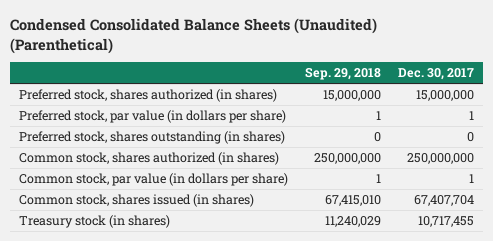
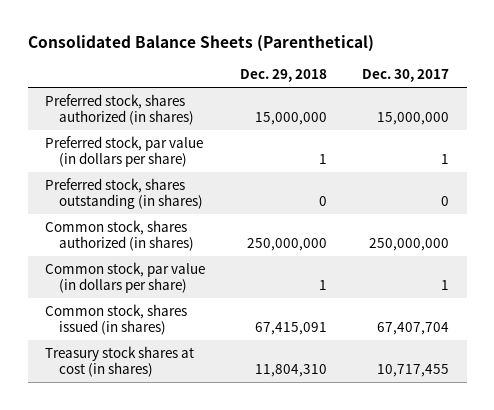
[10,18,378,54] Condensed Consolidated Balance Sheets (Unaudited) (Parenthetical) -> [27,35,374,53] Consolidated Balance Sheets (Parenthetical)
[305,67,382,81] Sep. 29, 2018 -> none
none -> [240,69,328,83] Dec. 29, 2018
[19,214,171,228] Treasury stock (in shares) -> [45,345,195,378] Treasury stock shares at cost (in shares)

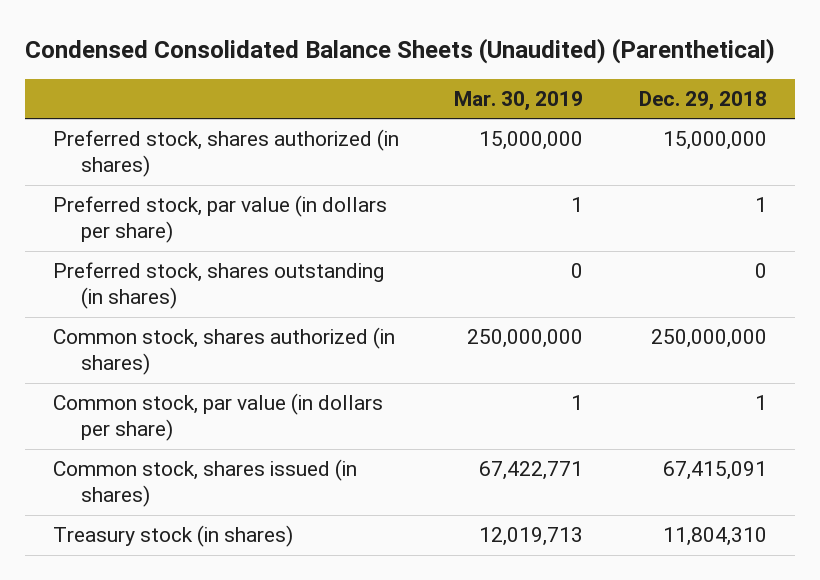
[27,35,374,53] Consolidated Balance Sheets (Parenthetical) -> [25,37,776,64] Condensed Consolidated Balance Sheets (Unaudited) (Parenthetical)
[362,69,450,83] Dec. 30, 2017 -> none
none -> [454,90,584,111] Mar. 30, 2019
[45,345,195,378] Treasury stock shares at cost (in shares) -> [52,525,293,548] Treasury stock (in shares)

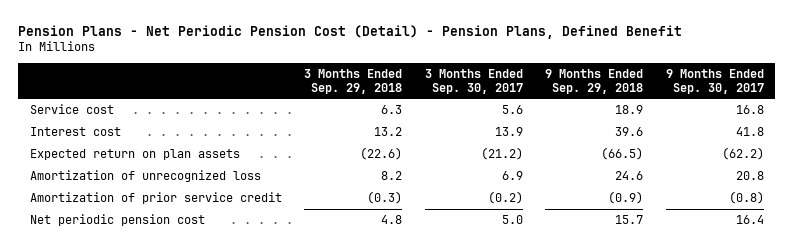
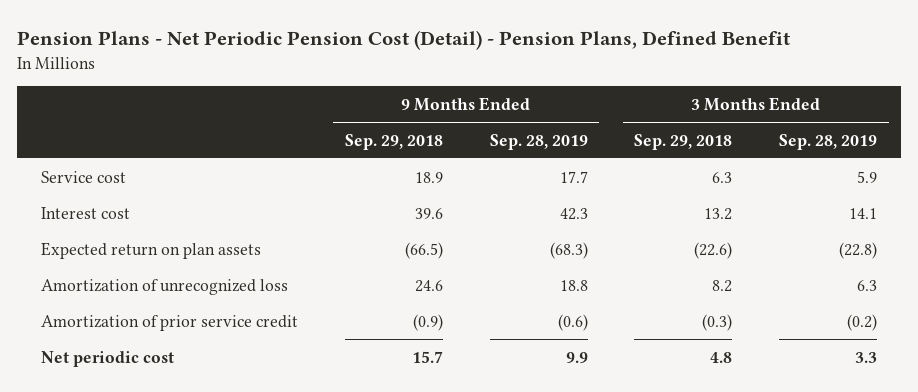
[424,68,523,94] 3 Months Ended Sep. 30, 2017 -> none
[666,68,765,94] 9 Months Ended Sep. 30, 2017 -> none
none -> [489,133,588,150] Sep. 28, 2019
none -> [779,133,878,150] Sep. 28, 2019
[29,213,205,226] Net periodic pension cost -> [40,350,174,367] Net periodic cost

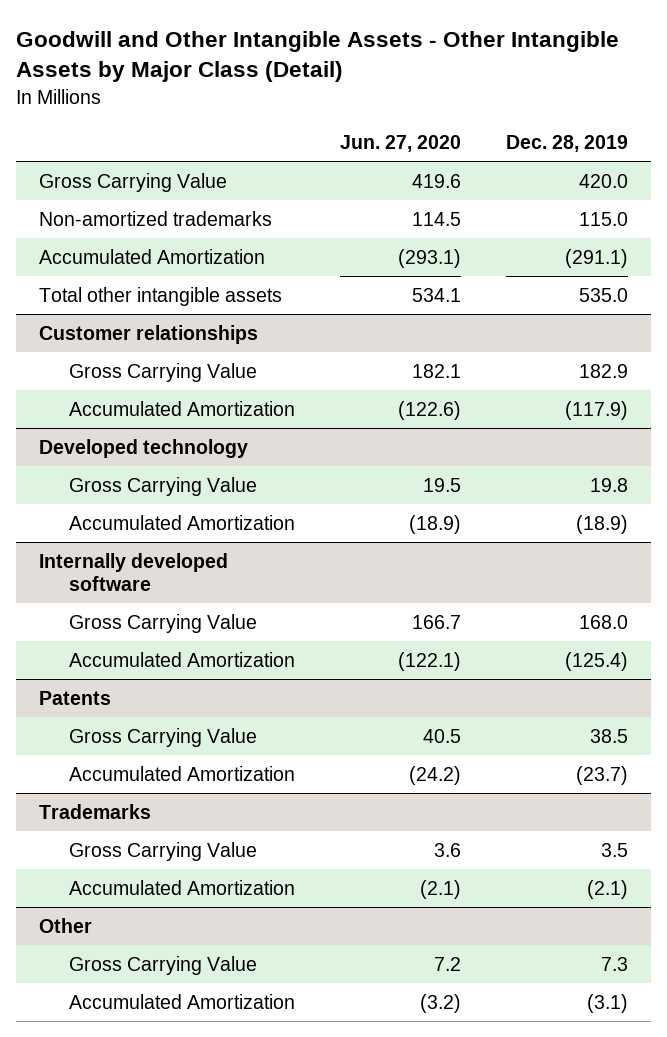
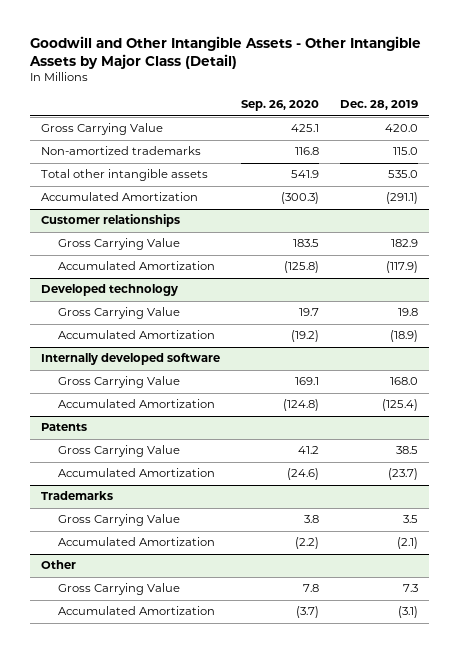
[340,135,462,153] Jun. 27, 2020 -> none
none -> [240,100,319,112] Sep. 26, 2020
[38,248,265,264] Accumulated Amortization -> [40,192,198,202] Accumulated Amortization

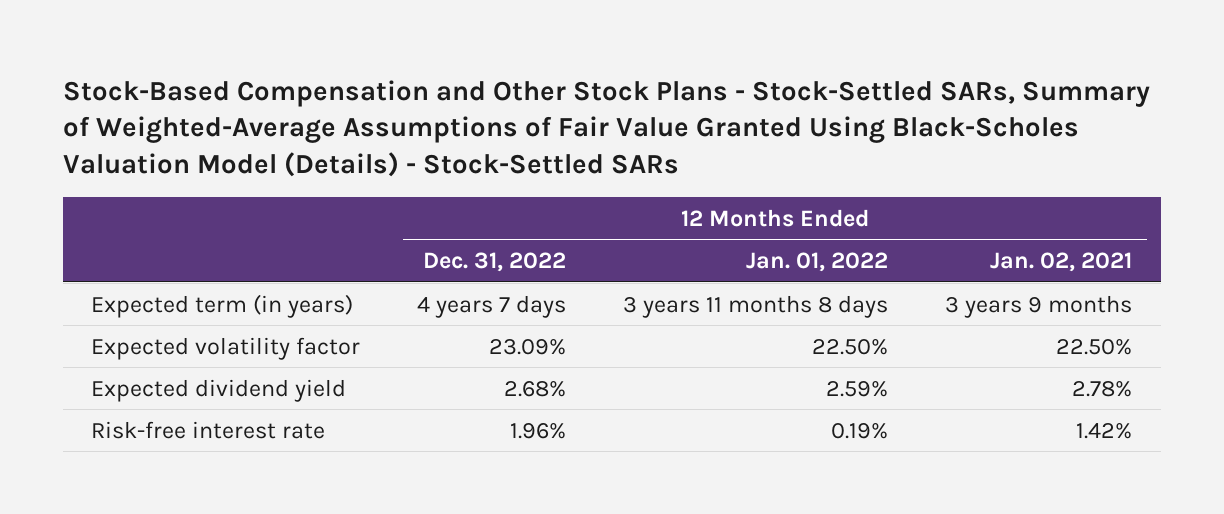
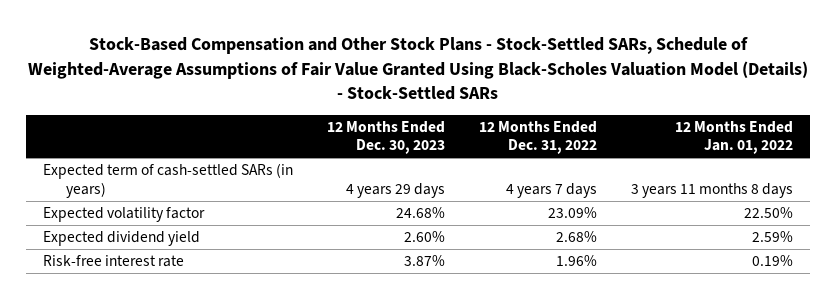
[62,79,1150,178] Stock-Based Compensation and Other Stock Plans - Stock-Settled SARs, Summary of Weighted-Average Assumptions of Fair Value Granted Using Black-Scholes Valuation Model (Details) - Stock-Settled SARs -> [27,37,808,100] Stock-Based Compensation and Other Stock Plans - Stock-Settled SARs, Schedule of Weighted-Average Assumptions of Fair Value Granted Using Black-Scholes Valuation Model (Details) - Stock-Settled SARs
[990,251,1133,272] Jan. 02, 2021 -> none
none -> [326,120,445,155] 12 Months Ended Dec. 30, 2023
[91,293,354,318] Expected term (in years) -> [42,163,293,198] Expected term of cash-settled SARs (in years)

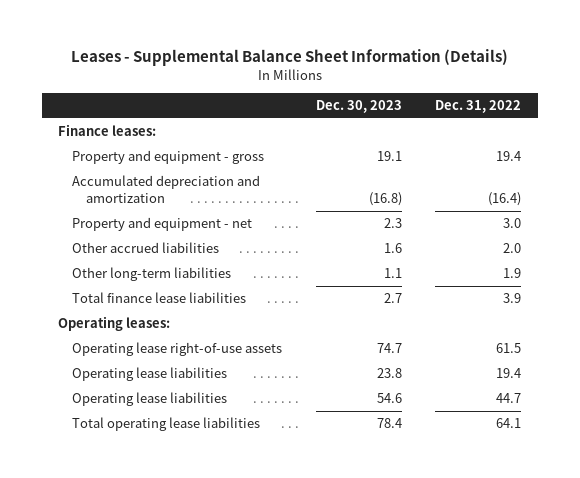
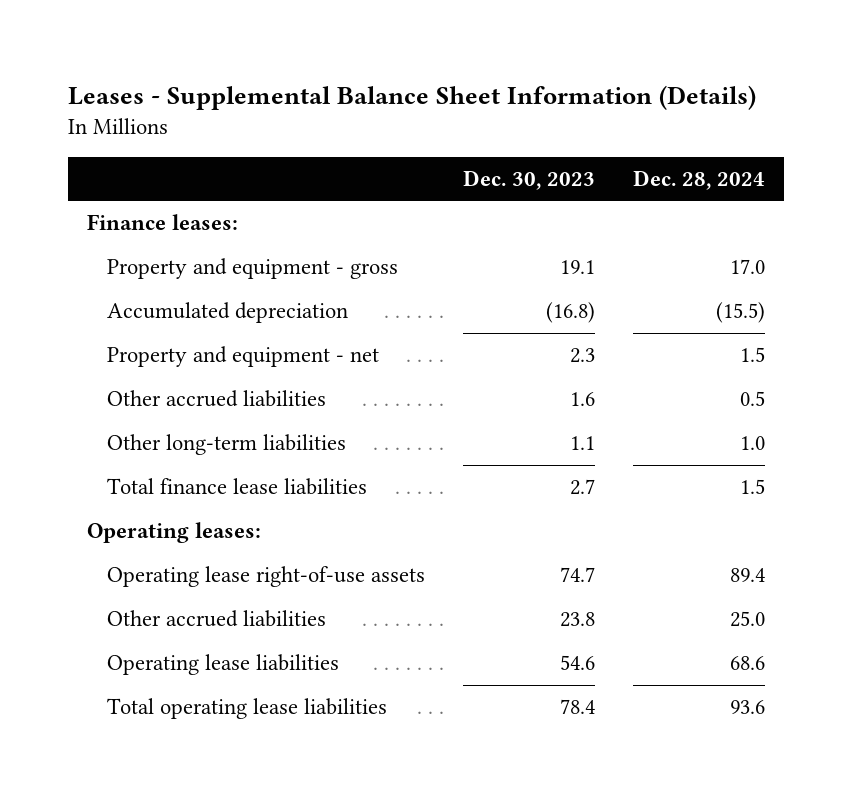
[435,100,522,114] Dec. 31, 2022 -> none
none -> [632,169,765,190] Dec. 28, 2024
[72,175,261,204] Accumulated depreciation and amortization -> [107,302,349,324] Accumulated depreciation
[72,367,228,382] Operating lease liabilities -> [107,610,327,628] Other accrued liabilities

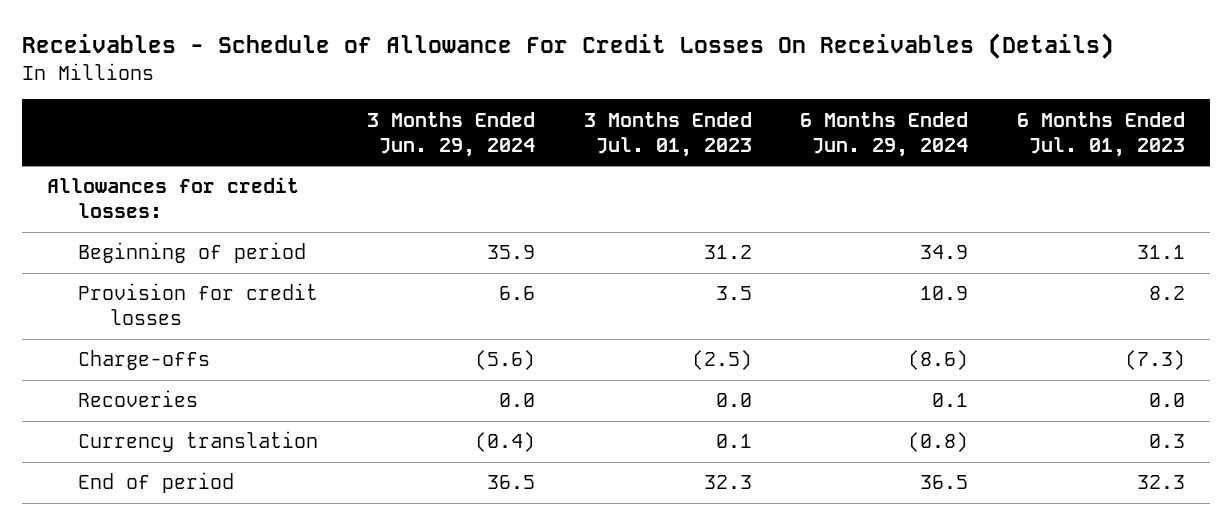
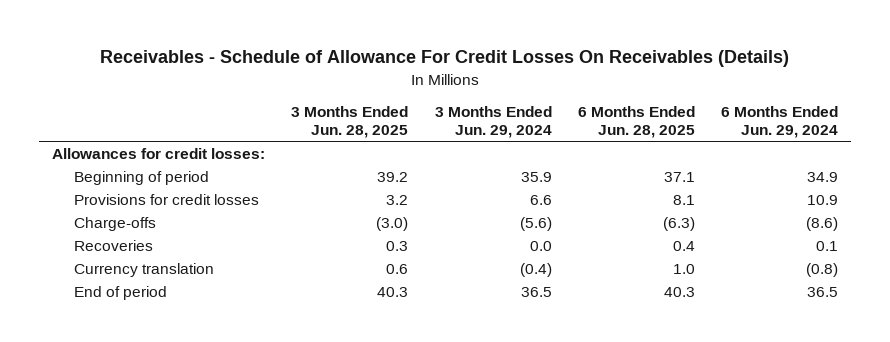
[583,111,752,157] 3 Months Ended Jul. 01, 2023 -> none
[1017,111,1186,157] 6 Months Ended Jul. 01, 2023 -> none
none -> [291,106,409,139] 3 Months Ended Jun. 28, 2025
none -> [577,106,695,139] 6 Months Ended Jun. 28, 2025
[78,283,319,326] Provision for credit losses -> [73,194,259,206] Provisions for credit losses

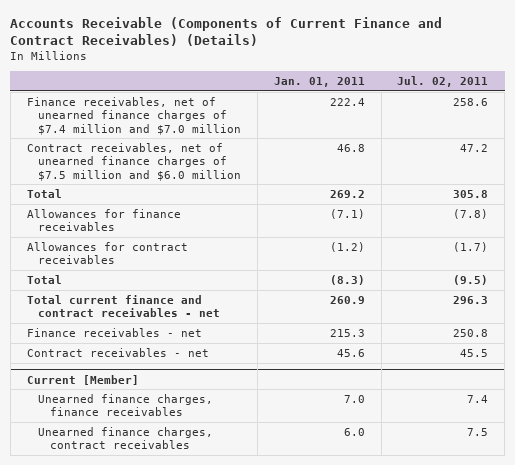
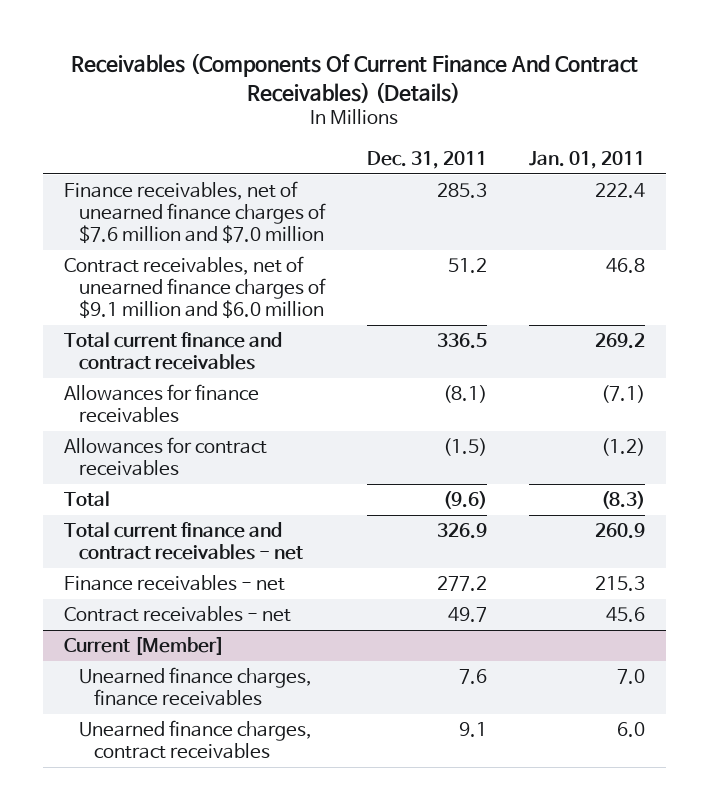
[10,16,443,47] Accounts Receivable (Components of Current Finance and Contract Receivables) (Details) -> [71,53,639,103] Receivables (Components Of Current Finance And Contract Receivables) (Details)
[397,76,489,88] Jul. 02, 2011 -> none
none -> [366,150,487,169] Dec. 31, 2011
[26,96,242,135] Finance receivables, net of unearned finance charges of $7.4 million and $7.0 million -> [63,181,327,244] Finance receivables, net of unearned finance charges of $7.6 million and $7.0 million
[26,142,242,181] Contract receivables, net of unearned finance charges of $7.5 million and $6.0 million -> [63,256,327,319] Contract receivables, net of unearned finance charges of $9.1 million and $6.0 million
[26,188,62,198] Total -> [63,332,282,371] Total current finance and contract receivables

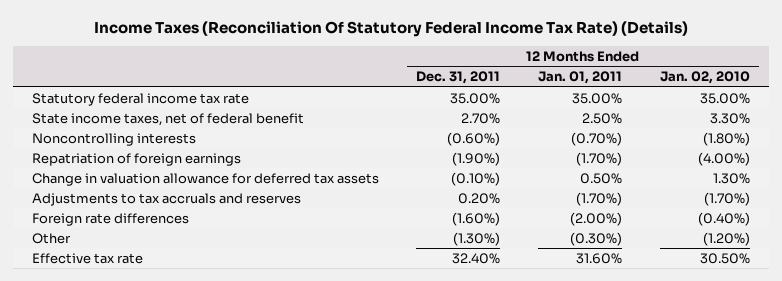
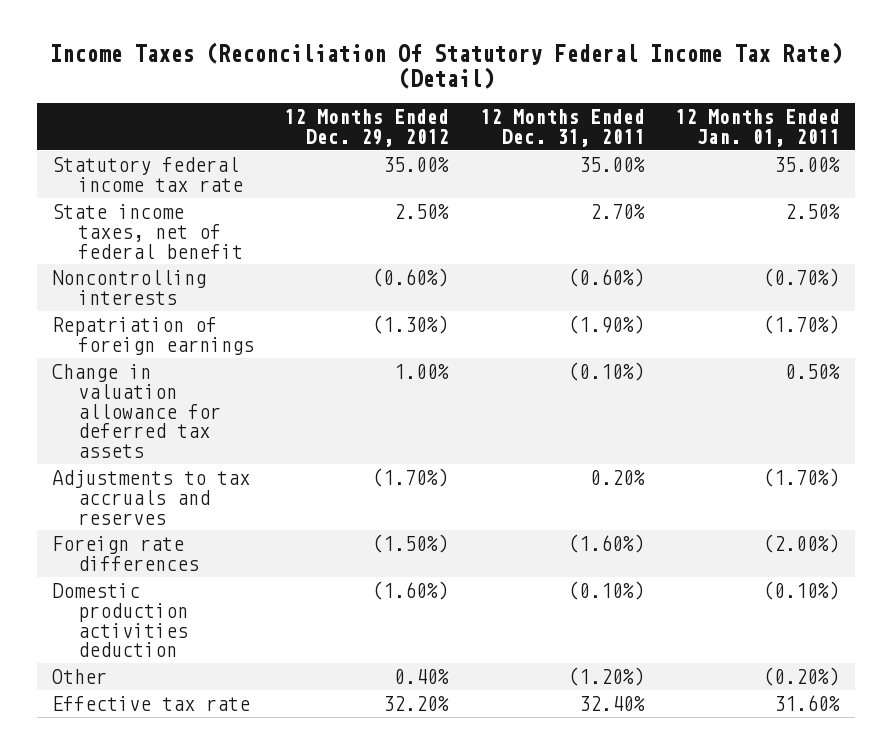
[93,21,688,38] Income Taxes (Reconciliation Of Statutory Federal Income Tax Rate) (Details) -> [50,42,843,90] Income Taxes (Reconciliation Of Statutory Federal Income Tax Rate) (Detail)
[659,71,750,85] Jan. 02, 2010 -> none
none -> [284,108,450,147] 12 Months Ended Dec. 29, 2012
none -> [52,582,189,658] Domestic production activities deduction
[453,231,501,246] (1.30%) -> [567,666,645,686] (1.20%)
[570,231,623,246] (0.30%) -> [763,666,841,686] (0.20%)

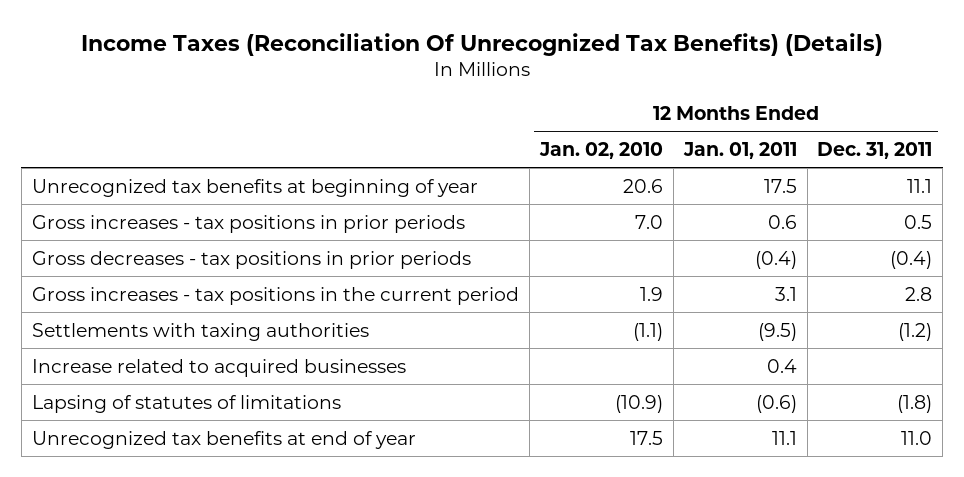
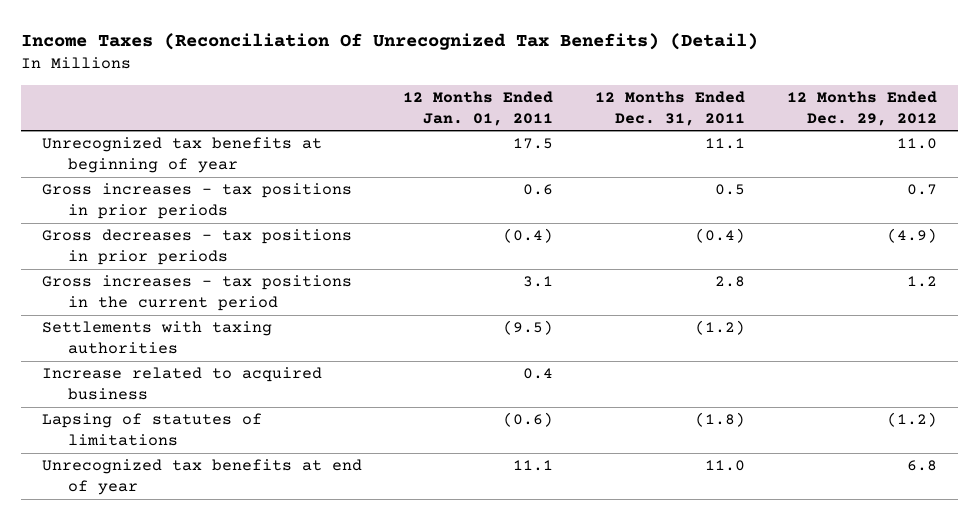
[81,32,884,56] Income Taxes (Reconciliation Of Unrecognized Tax Benefits) (Details) -> [20,33,758,51] Income Taxes (Reconciliation Of Unrecognized Tax Benefits) (Detail)
[538,142,663,160] Jan. 02, 2010 -> none
none -> [787,91,938,126] 12 Months Ended Dec. 29, 2012
[31,358,406,377] Increase related to acquired businesses -> [41,367,322,400] Increase related to acquired business

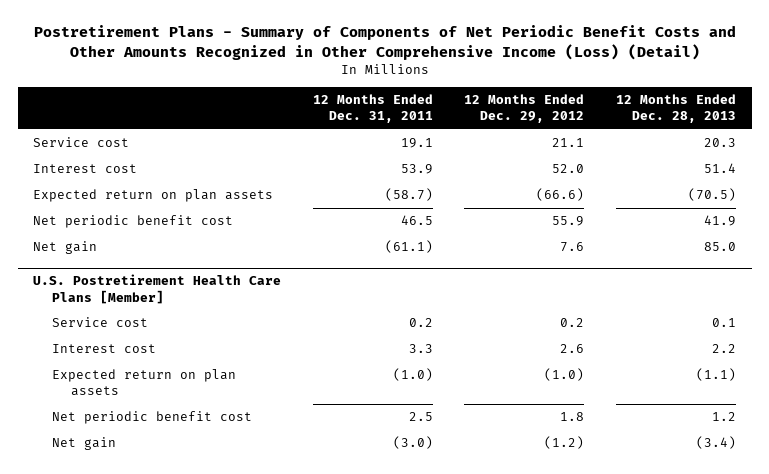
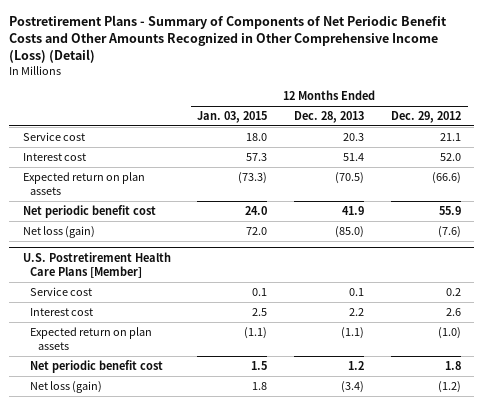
[312,93,433,124] 12 Months Ended Dec. 31, 2011 -> none
none -> [197,110,268,123] Jan. 03, 2015
[33,241,98,255] Net gain -> [22,225,95,238] Net loss (gain)
[560,242,585,253] 7.6 -> [437,225,461,238] (7.6)
[703,242,736,252] 85.0 -> [335,225,365,238] (85.0)
[52,437,117,451] Net gain -> [30,380,103,393] Net loss (gain)

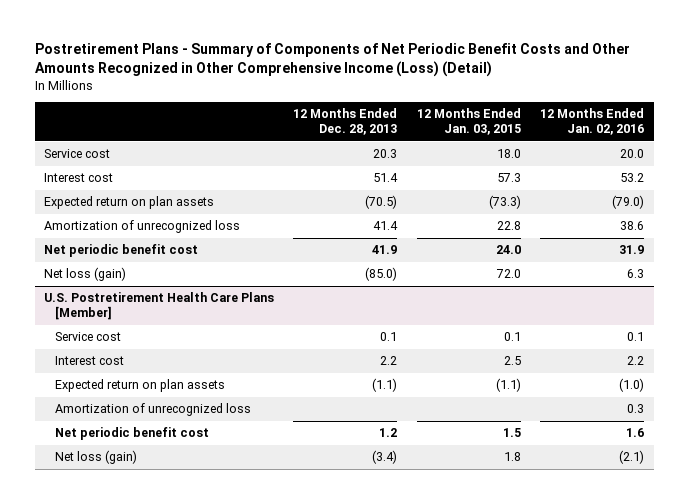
[390,110,461,123] Dec. 29, 2012 -> none
none -> [539,108,644,136] 12 Months Ended Jan. 02, 2016
none -> [44,220,241,234] Amortization of unrecognized loss
none -> [54,403,251,417] Amortization of unrecognized loss

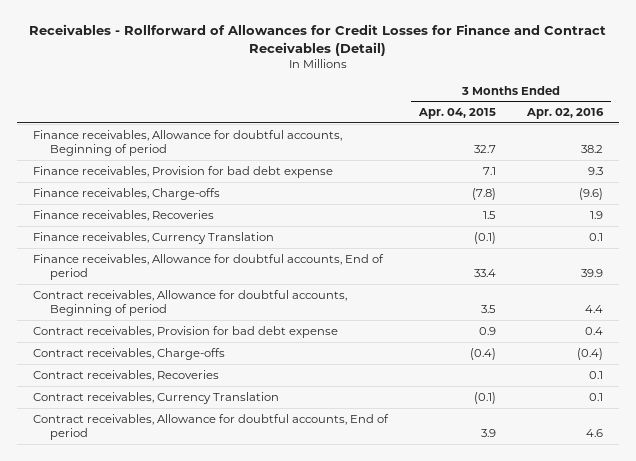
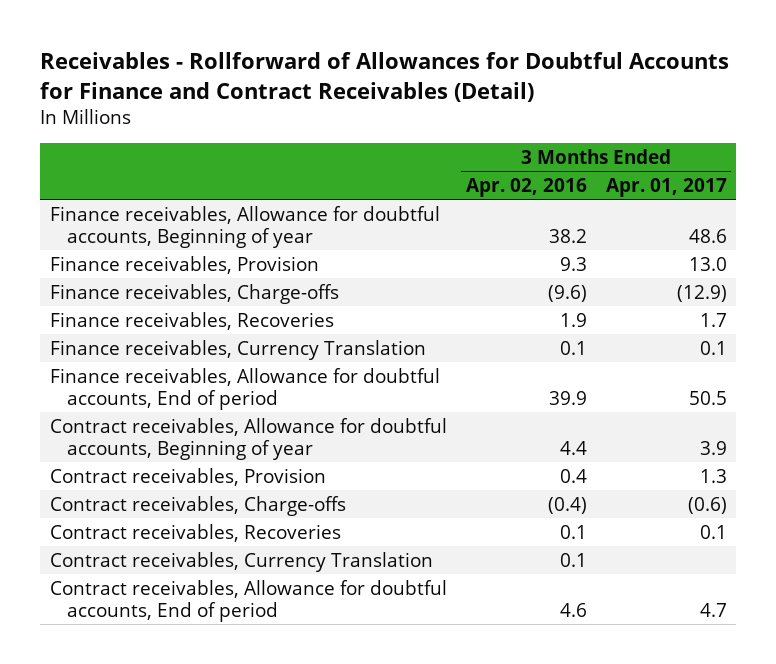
[29,24,607,56] Receivables - Rollforward of Allowances for Credit Losses for Finance and Contract Receivables (Detail) -> [40,52,730,102] Receivables - Rollforward of Allowances for Doubtful Accounts for Finance and Contract Receivables (Detail)
[418,108,497,120] Apr. 04, 2015 -> none
none -> [605,177,727,197] Apr. 01, 2017
[32,129,342,157] Finance receivables, Allowance for doubtful accounts, Beginning of period -> [49,205,440,248] Finance receivables, Allowance for doubtful accounts, Beginning of year
[32,165,333,178] Finance receivables, Provision for bad debt expense -> [49,255,319,274] Finance receivables, Provision
[32,289,347,317] Contract receivables, Allowance for doubtful accounts, Beginning of period -> [49,417,447,460] Contract receivables, Allowance for doubtful accounts, Beginning of year
[32,325,338,338] Contract receivables, Provision for bad debt expense -> [49,467,326,486] Contract receivables, Provision

